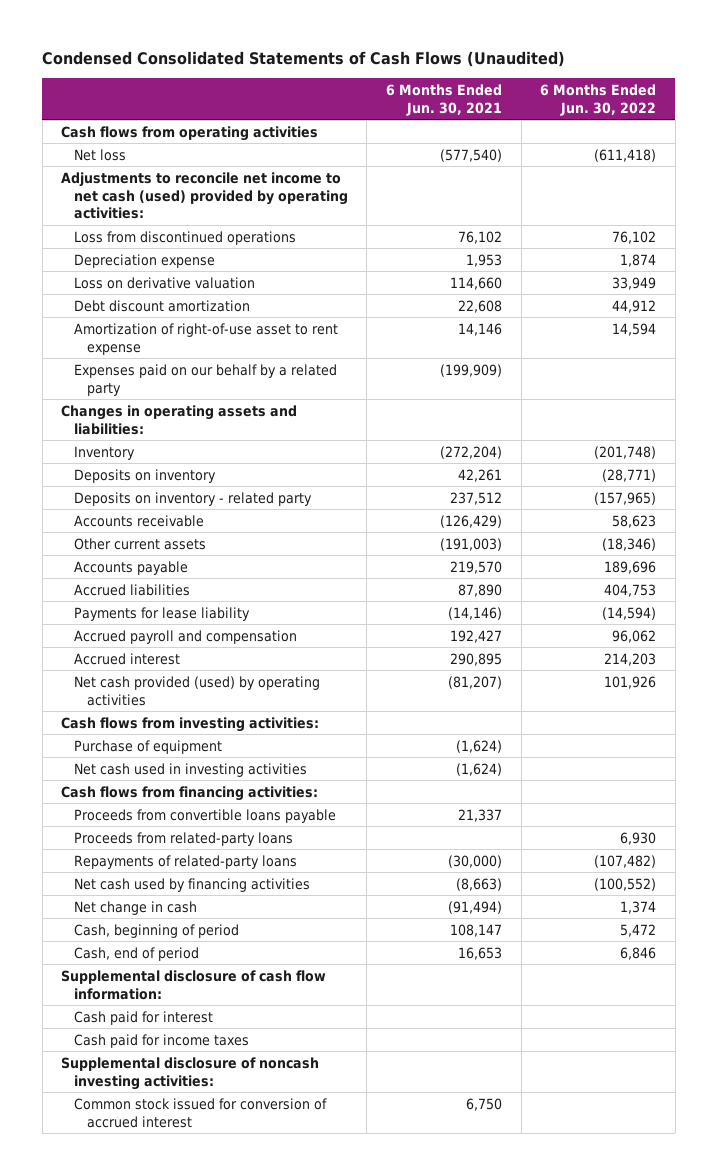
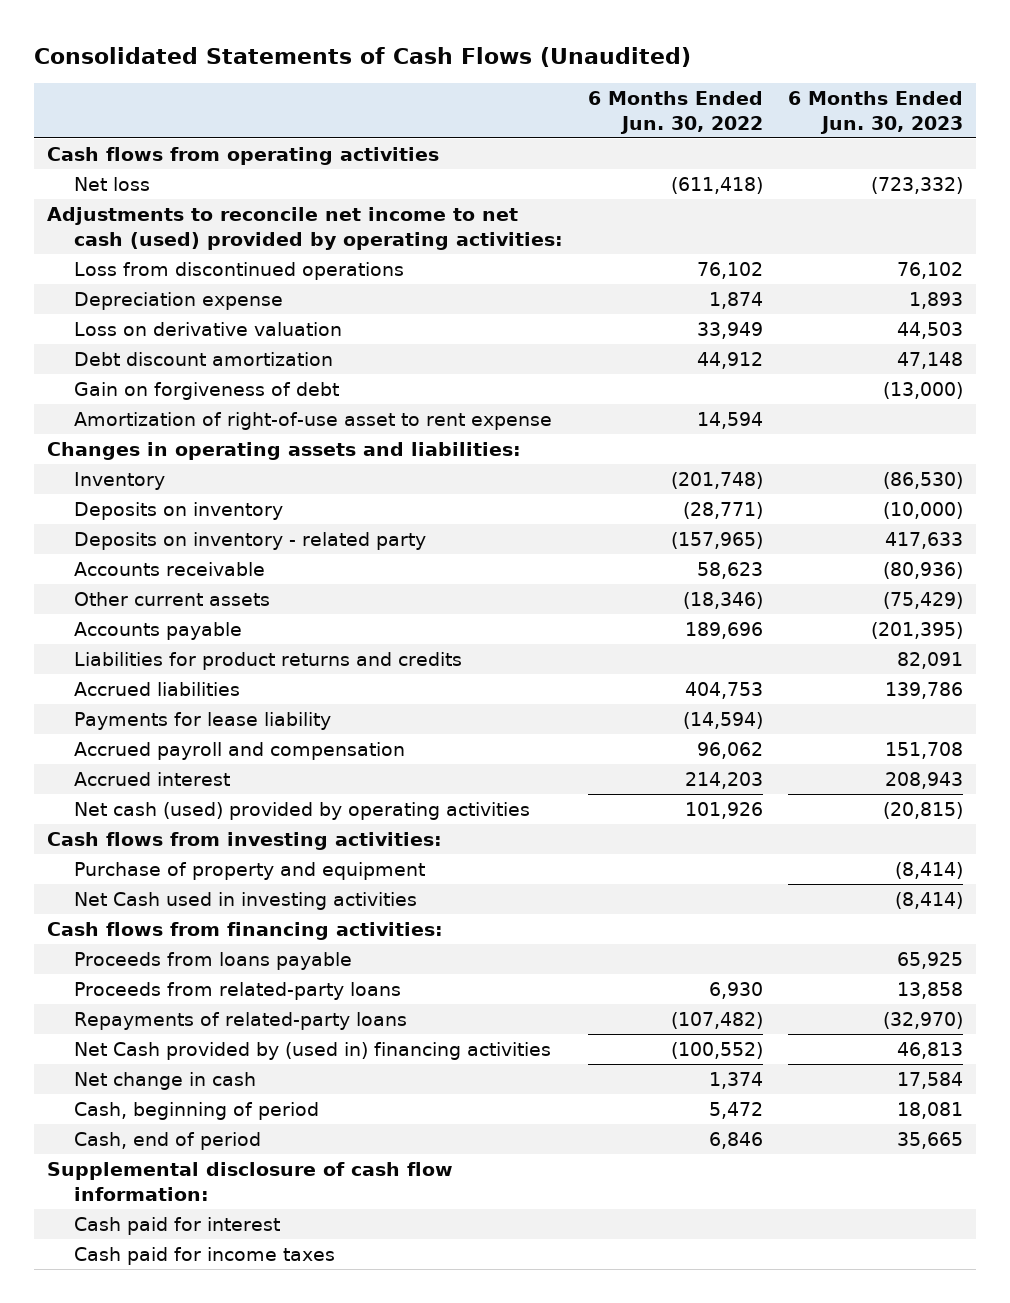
[42,51,566,68] Condensed Consolidated Statements of Cash Flows (Unaudited) -> [34,46,692,67] Consolidated Statements of Cash Flows (Unaudited)
[385,83,502,116] 6 Months Ended Jun. 30, 2021 -> none
none -> [788,91,964,134] 6 Months Ended Jun. 30, 2023
none -> [74,382,340,401] Gain on forgiveness of debt
[73,363,337,396] Expenses paid on our behalf by a related party -> none
none -> [74,652,463,671] Liabilities for product returns and credits
[73,675,320,706] Net cash provided (used) by operating activities -> [74,802,531,821] Net cash (used) provided by operating activities
[73,739,222,754] Purchase of equipment -> [74,862,426,881] Purchase of property and equipment
[73,762,307,777] Net cash used in investing activities -> [74,892,418,911] Net Cash used in investing activities
[73,808,336,823] Proceeds from convertible loans payable -> [74,952,353,971] Proceeds from loans payable
[73,877,310,892] Net cash used by financing activities -> [74,1042,552,1061] Net Cash provided by (used in) financing activities
[61,1056,320,1090] Supplemental disclosure of noncash investing activities: -> none
[73,1097,327,1128] Common stock issued for conversion of accrued interest -> none

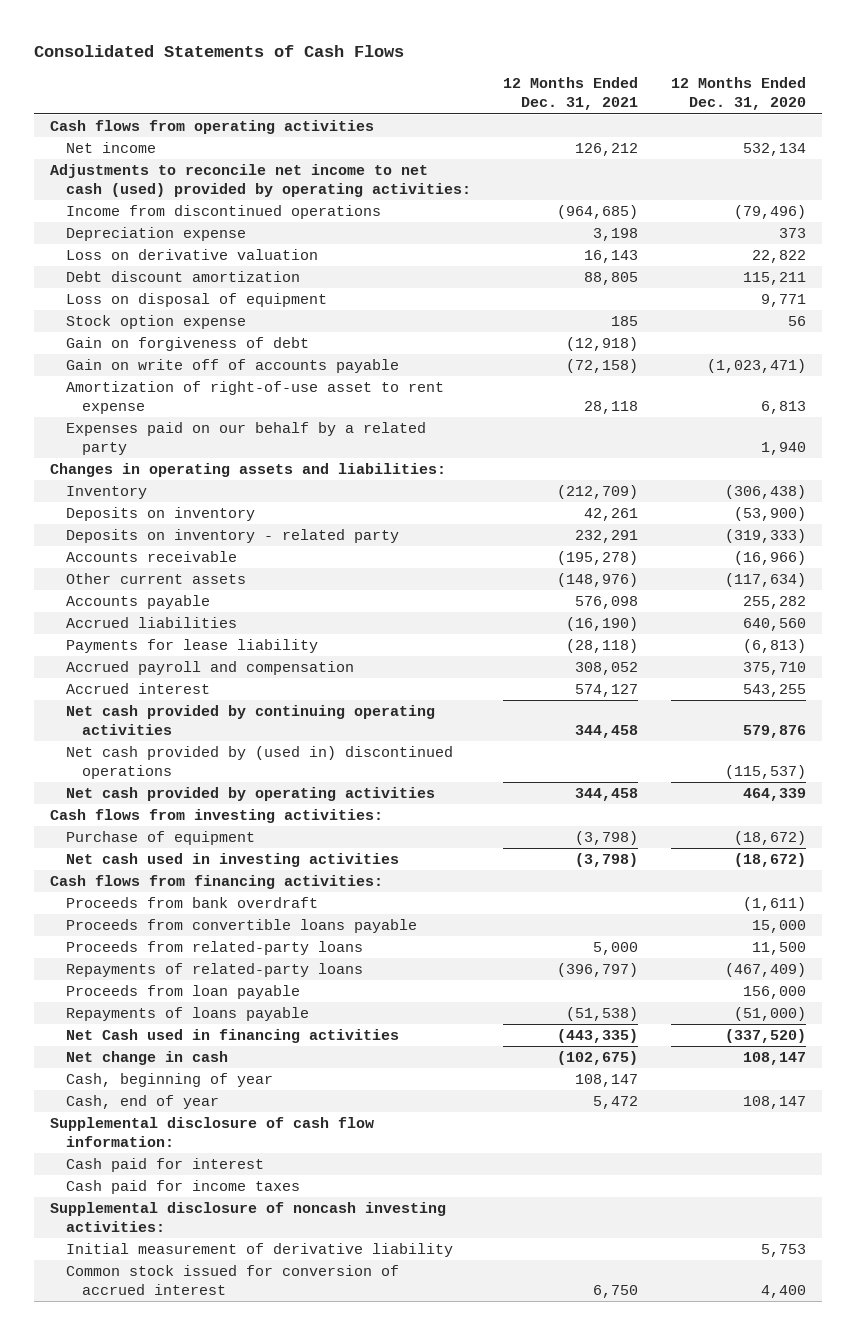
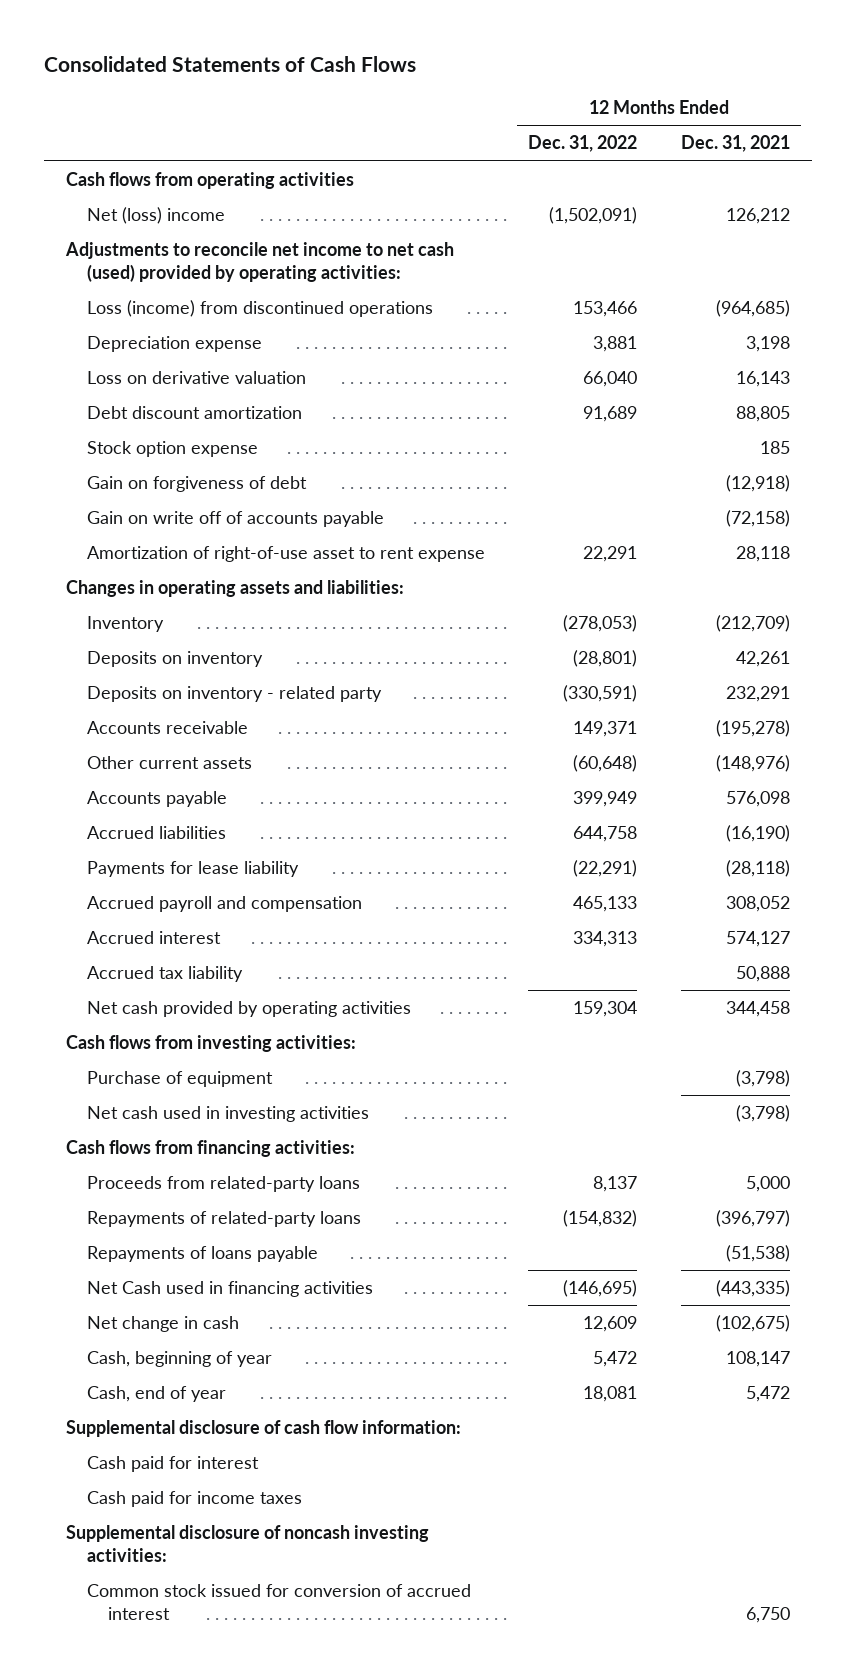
[670,77,806,111] 12 Months Ended Dec. 31, 2020 -> none
none -> [528,135,638,153] Dec. 31, 2022
[66,142,157,154] Net income -> [86,207,225,225] Net (loss) income
[66,205,382,220] Income from discontinued operations -> [86,300,433,318] Loss (income) from discontinued operations
[66,293,328,308] Loss on disposal of equipment -> none
[66,422,427,455] Expenses paid on our behalf by a related party -> none
[66,705,436,735] Net cash provided by continuing operating activities -> none
[66,746,454,779] Net cash provided by (used in) discontinued operations -> none
none -> [86,966,243,983] Accrued tax liability
[66,897,319,909] Proceeds from bank overdraft -> none
[66,919,418,934] Proceeds from convertible loans payable -> none
[66,985,301,1000] Proceeds from loan payable -> none
[66,1243,454,1258] Initial measurement of derivative liability -> none

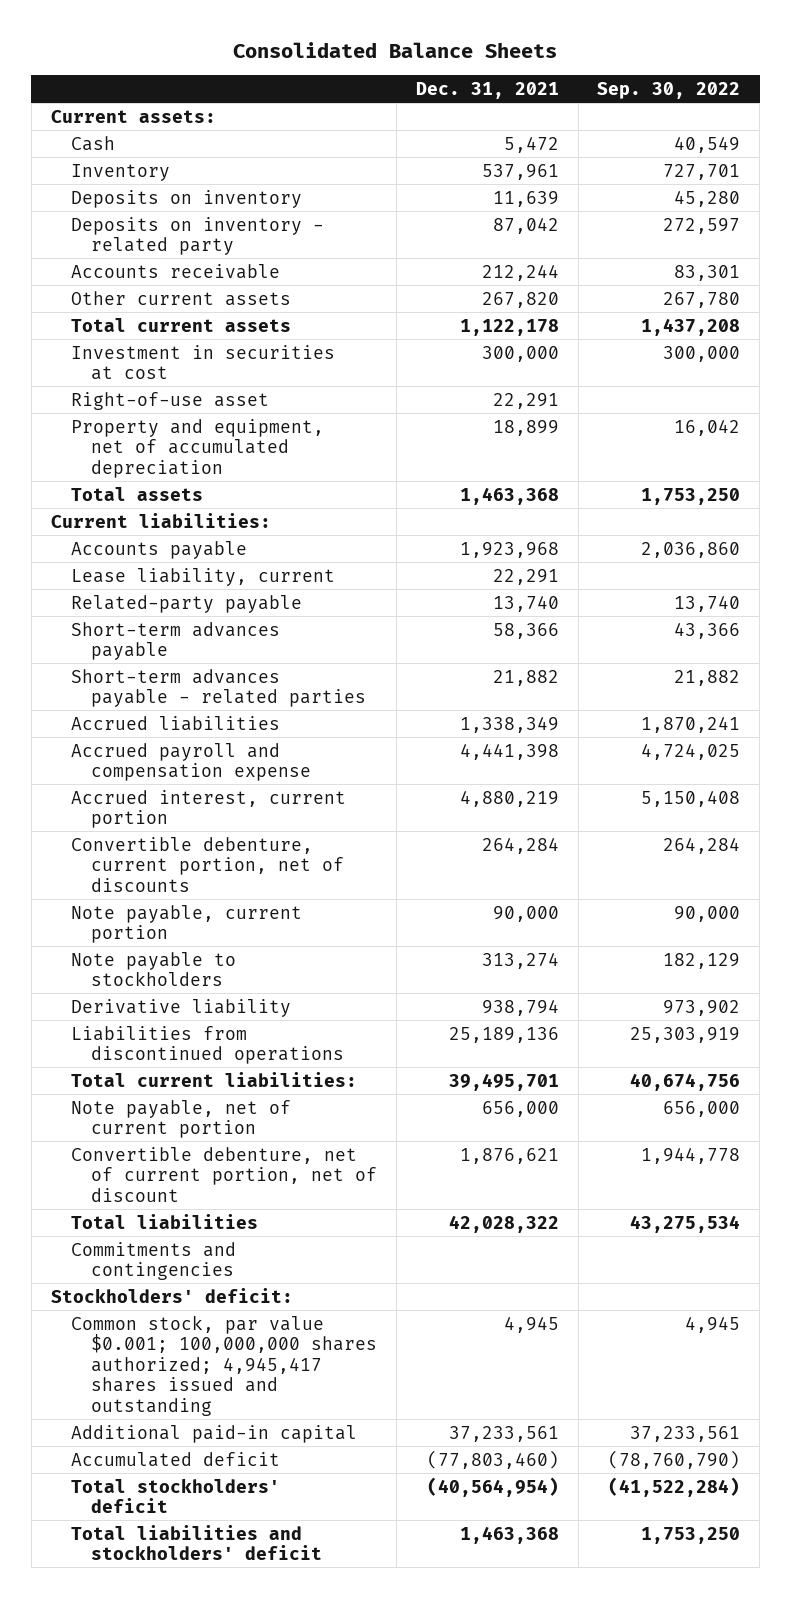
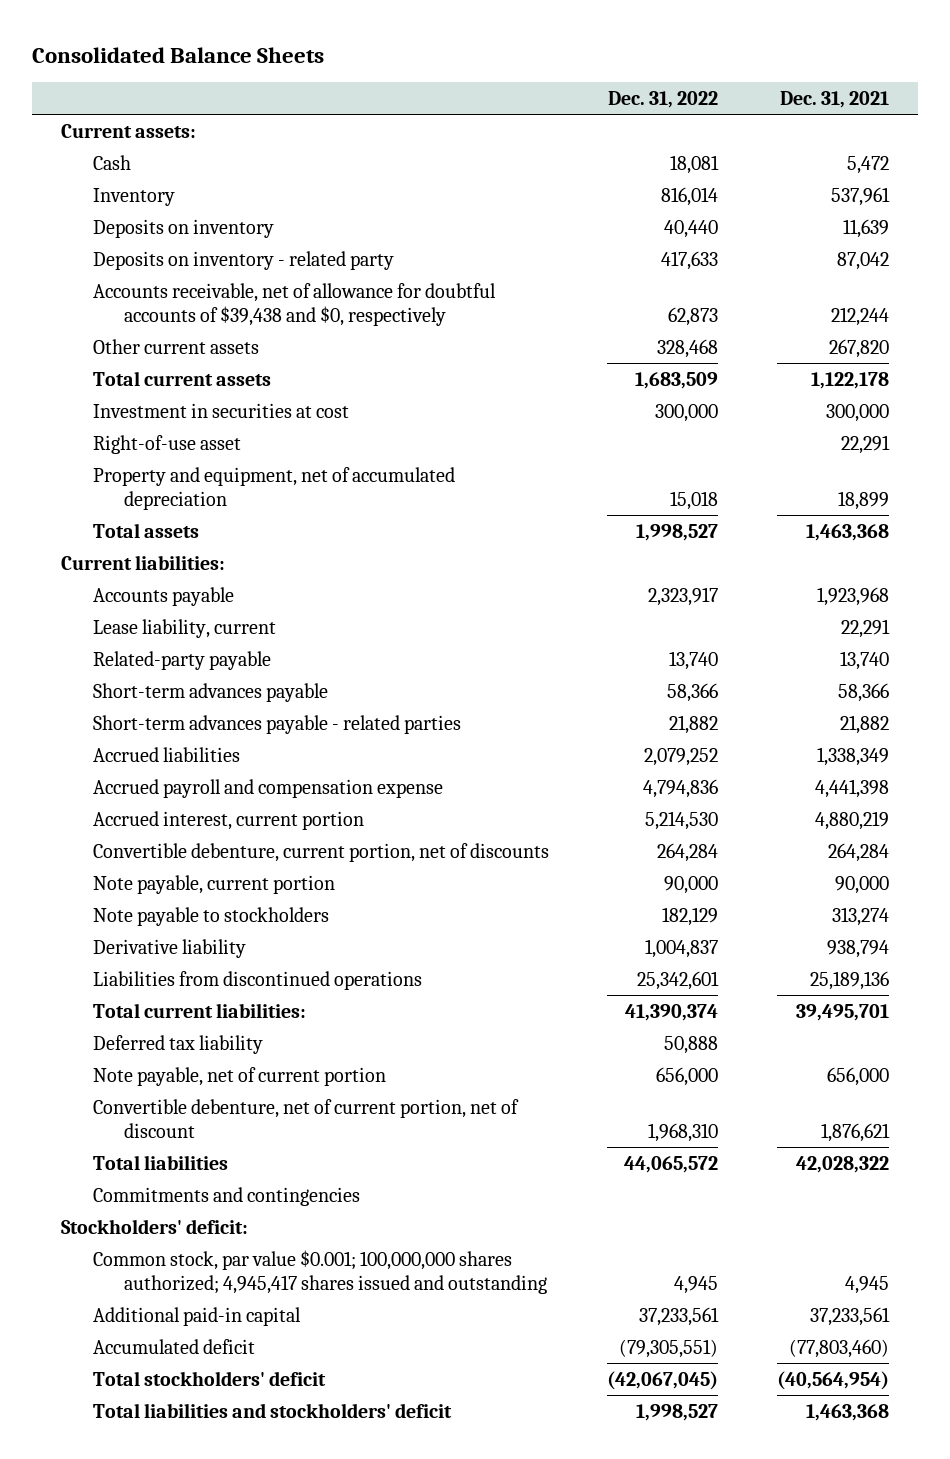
[597,81,741,99] Sep. 30, 2022 -> none
none -> [608,90,719,108] Dec. 31, 2022
[70,263,280,279] Accounts receivable -> [92,282,496,327] Accounts receivable, net of allowance for doubtful accounts of $39,438 and $0, respectively
none -> [92,1034,263,1054] Deferred tax liability

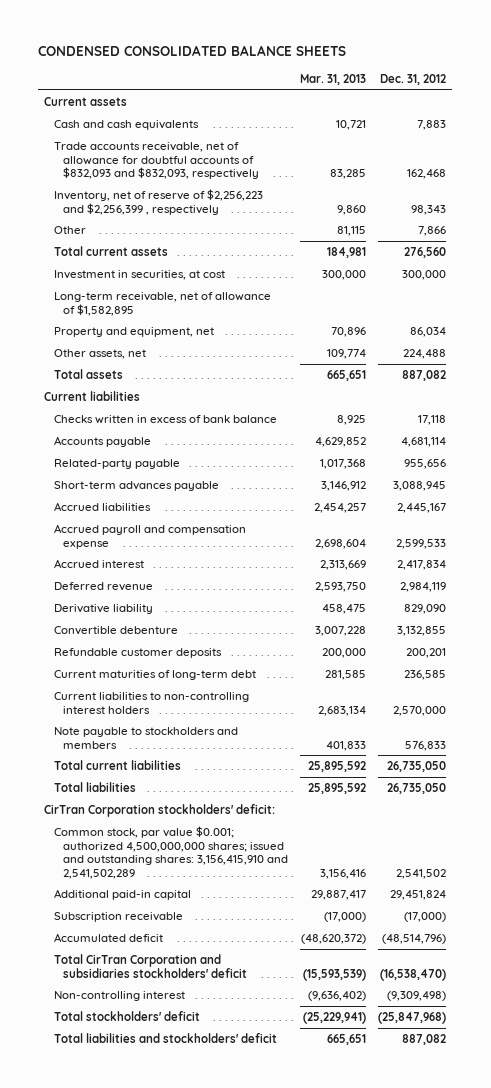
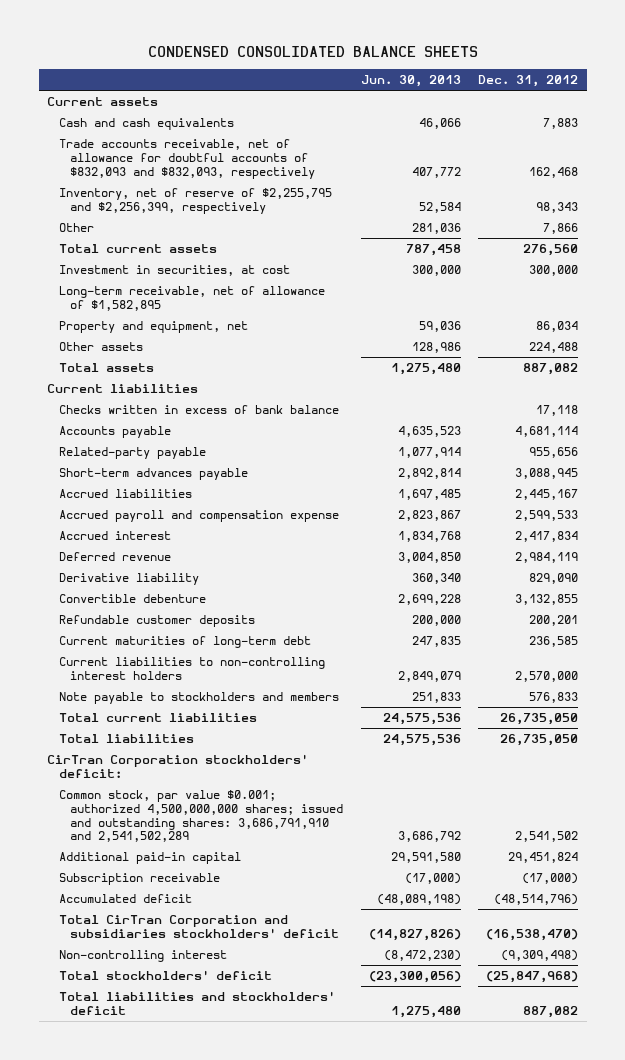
[300,74,367,86] Mar. 31, 2013 -> none
none -> [360,75,461,88] Jun. 30, 2013
[53,189,263,215] Inventory, net of reserve of $2,256,223 and $2,256,399 , respectively -> [58,188,332,214] Inventory, net of reserve of $2,255,795 and $2,256,399, respectively
[53,349,146,360] Other assets, net -> [58,342,143,352] Other assets
[53,826,288,879] Common stock, par value $0.001; authorized 4,500,000,000 shares; issued and outstanding shares: 3,156,415,910 and 2,541,502,289 -> [58,790,344,843] Common stock, par value $0.001; authorized 4,500,000,000 shares; issued and outstanding shares: 3,686,791,910 and 2,541,502,289

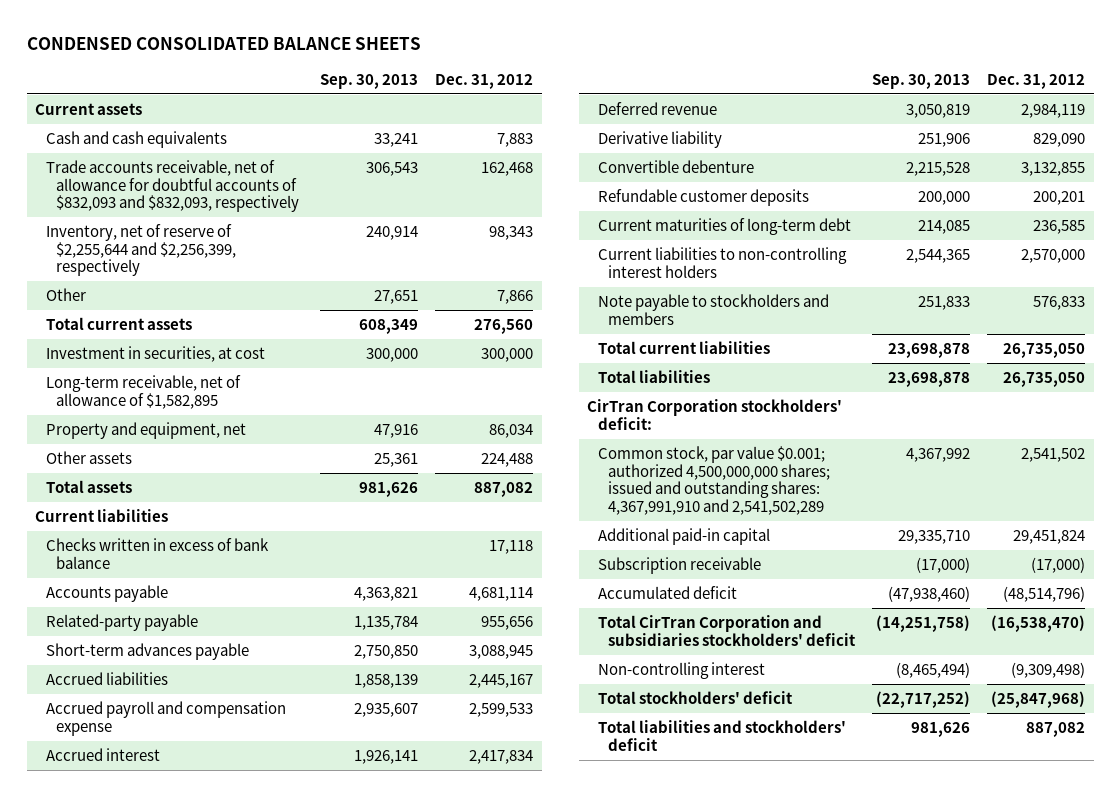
[360,75,461,88] Jun. 30, 2013 -> none
none -> [320,73,419,89] Sep. 30, 2013
[58,188,332,214] Inventory, net of reserve of $2,255,795 and $2,256,399, respectively -> [45,223,237,277] Inventory, net of reserve of $2,255,644 and $2,256,399, respectively
[58,790,344,843] Common stock, par value $0.001; authorized 4,500,000,000 shares; issued and outstanding shares: 3,686,791,910 and 2,541,502,289 -> [597,445,831,516] Common stock, par value $0.001; authorized 4,500,000,000 shares; issued and outstanding shares: 4,367,991,910 and 2,541,502,289

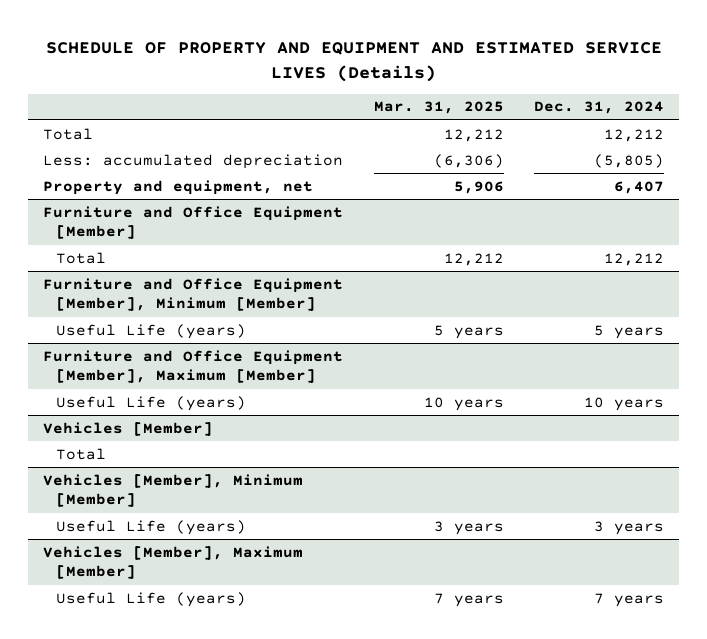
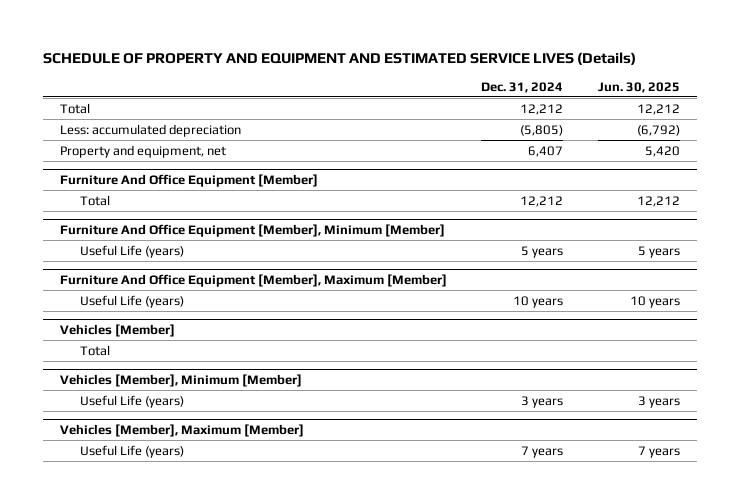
[373,101,504,115] Mar. 31, 2025 -> none
none -> [597,81,680,93] Jun. 30, 2025
[43,205,344,240] Furniture and Office Equipment [Member] -> [59,174,318,188] Furniture And Office Equipment [Member]
[43,277,344,312] Furniture and Office Equipment [Member], Minimum [Member] -> [59,224,445,238] Furniture And Office Equipment [Member], Minimum [Member]
[43,349,344,384] Furniture and Office Equipment [Member], Maximum [Member] -> [59,274,447,288] Furniture And Office Equipment [Member], Maximum [Member]

